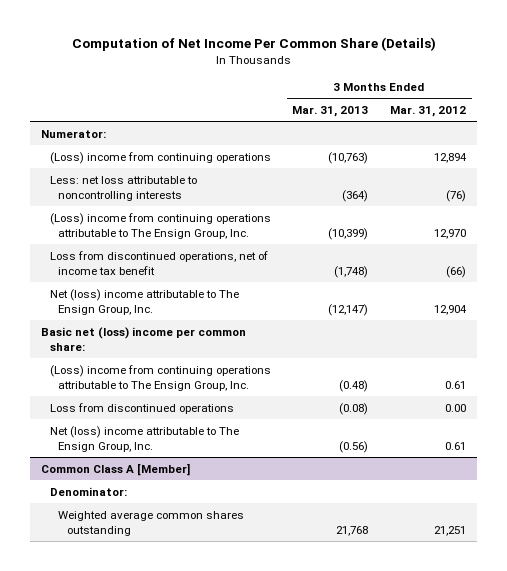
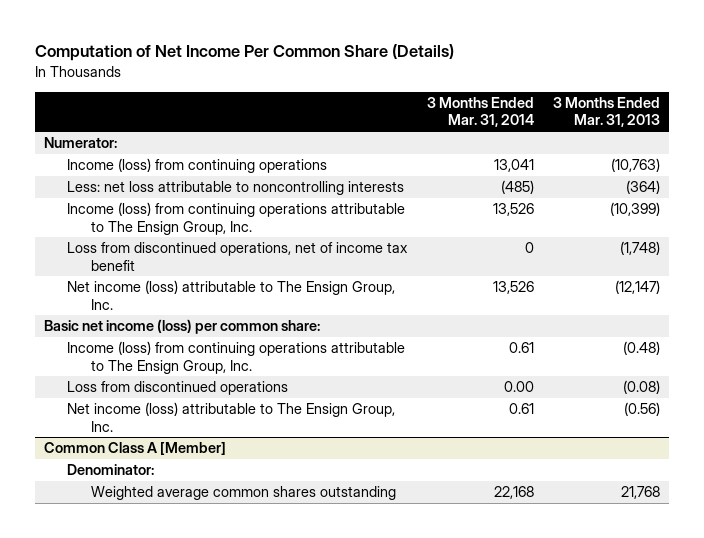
[390,106,467,118] Mar. 31, 2012 -> none
none -> [426,97,534,128] 3 Months Ended Mar. 31, 2014
[49,151,271,164] (Loss) income from continuing operations -> [67,158,328,174] Income (loss) from continuing operations
[49,212,271,239] (Loss) income from continuing operations attributable to The Ensign Group, Inc. -> [67,202,406,235] Income (loss) from continuing operations attributable to The Ensign Group, Inc.
[49,288,239,315] Net (loss) income attributable to The Ensign Group, Inc. -> [67,280,396,310] Net income (loss) attributable to The Ensign Group, Inc.
[41,326,247,351] Basic net (loss) income per common share: -> [44,319,321,335] Basic net income (loss) per common share:
[49,364,271,391] (Loss) income from continuing operations attributable to The Ensign Group, Inc. -> [67,341,406,374] Income (loss) from continuing operations attributable to The Ensign Group, Inc.
[49,425,239,452] Net (loss) income attributable to The Ensign Group, Inc. -> [67,402,396,432] Net income (loss) attributable to The Ensign Group, Inc.

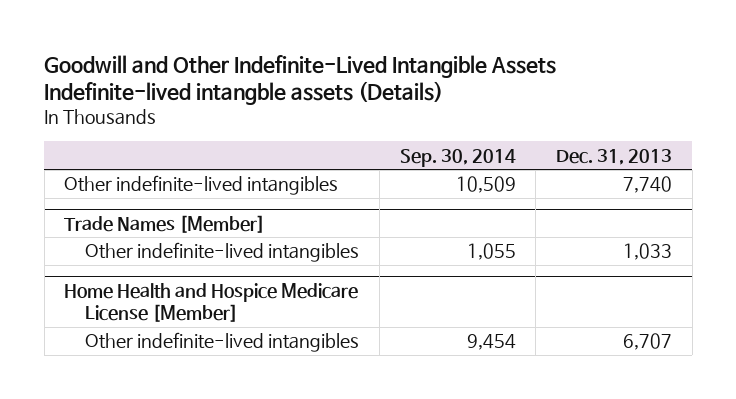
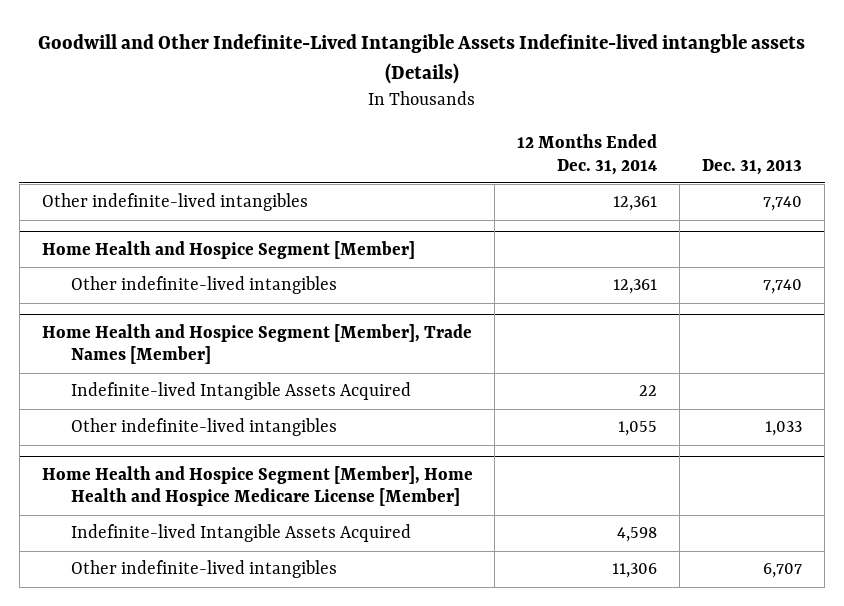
[399,148,516,167] Sep. 30, 2014 -> none
none -> [517,134,658,175] 12 Months Ended Dec. 31, 2014
[64,214,266,233] Trade Names [Member] -> none
none -> [41,240,415,259] Home Health and Hospice Segment [Member]
none -> [70,276,337,295] Other indefinite-lived intangibles
none -> [41,323,472,365] Home Health and Hospice Segment [Member], Trade Names [Member]
none -> [70,382,411,401] Indefinite-lived Intangible Assets Acquired
[64,282,359,323] Home Health and Hospice Medicare License [Member] -> [41,465,473,507] Home Health and Hospice Segment [Member], Home Health and Hospice Medicare License [Member]
none -> [70,524,411,543] Indefinite-lived Intangible Assets Acquired

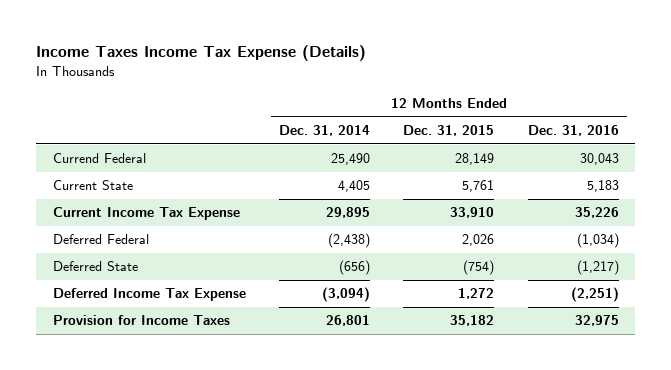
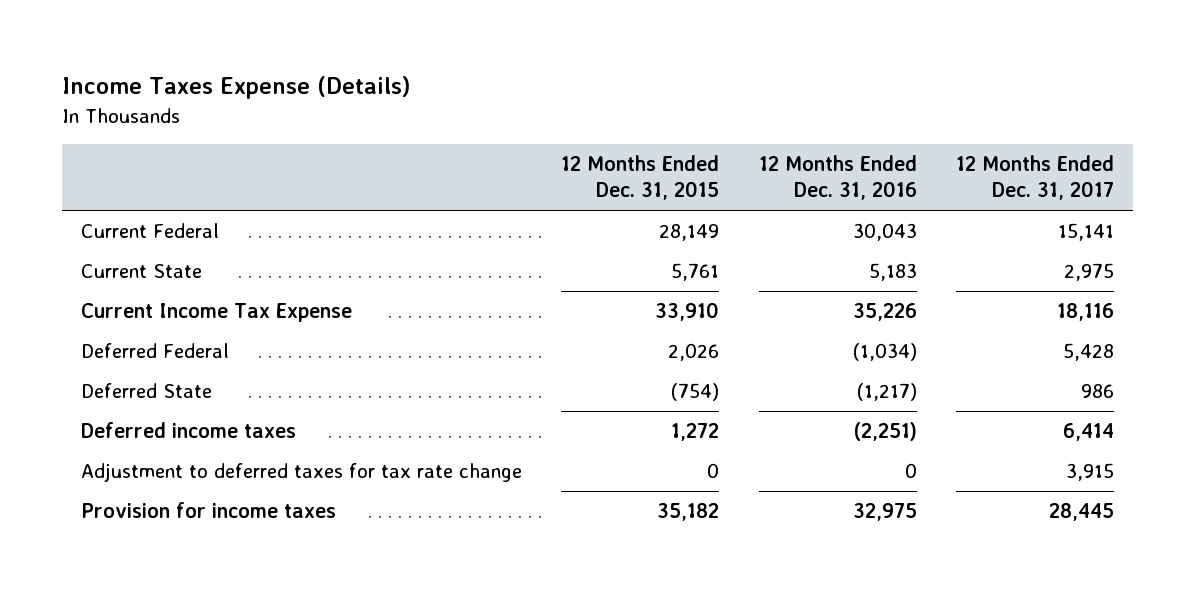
[35,45,366,62] Income Taxes Income Tax Expense (Details) -> [61,76,411,100] Income Taxes Expense (Details)
[278,125,370,137] Dec. 31, 2014 -> none
none -> [955,155,1114,201] 12 Months Ended Dec. 31, 2017
[52,153,146,164] Currend Federal -> [81,223,220,239] Current Federal
[52,288,246,302] Deferred Income Tax Expense -> [81,422,297,439] Deferred income taxes
none -> [81,463,523,483] Adjustment to deferred taxes for tax rate change
[52,315,230,326] Provision for Income Taxes -> [81,502,337,519] Provision for income taxes

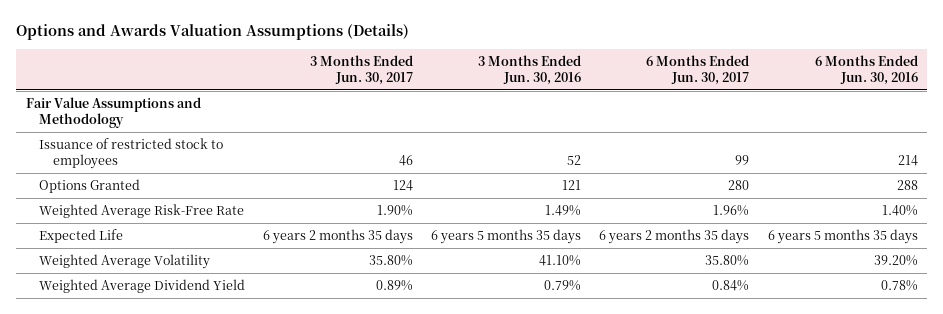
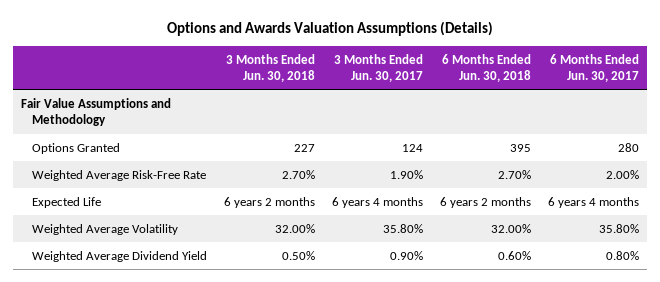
[478,54,582,85] 3 Months Ended Jun. 30, 2016 -> none
[814,54,918,85] 6 Months Ended Jun. 30, 2016 -> none
none -> [225,53,315,83] 3 Months Ended Jun. 30, 2018
none -> [441,53,531,83] 6 Months Ended Jun. 30, 2018
[39,138,224,170] Issuance of restricted stock to employees -> none
[713,205,750,217] 1.96% -> [605,169,639,179] 2.00%
[263,229,414,245] 6 years 2 months 35 days -> [331,196,423,208] 6 years 4 months
[599,229,750,245] 6 years 2 months 35 days -> [547,196,639,208] 6 years 4 months
[376,280,414,292] 0.89% -> [389,250,423,260] 0.90%
[712,280,750,292] 0.84% -> [605,250,639,260] 0.80%

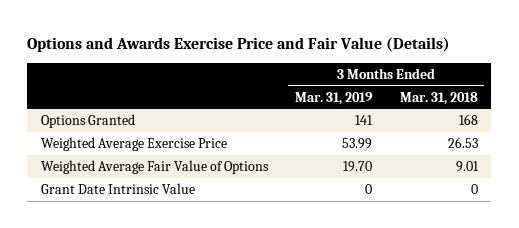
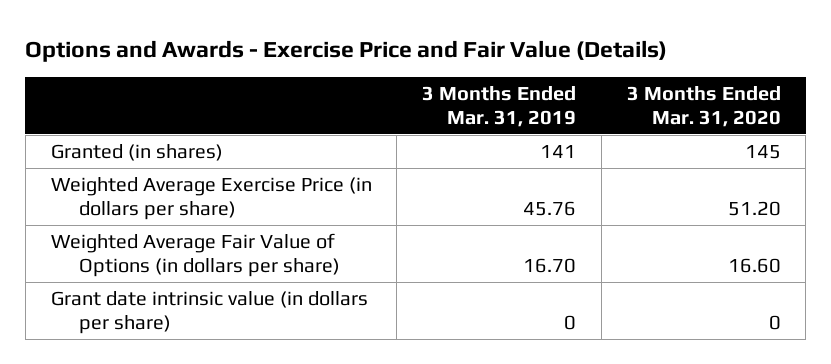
[27,36,451,52] Options and Awards Exercise Price and Fair Value (Details) -> [25,39,668,62] Options and Awards - Exercise Price and Fair Value (Details)
[399,91,478,105] Mar. 31, 2018 -> none
none -> [626,85,781,127] 3 Months Ended Mar. 31, 2020
[40,114,135,129] Options Granted -> [50,144,223,162] Granted (in shares)
[40,137,227,152] Weighted Average Exercise Price -> [50,177,372,221] Weighted Average Exercise Price (in dollars per share)
[342,138,373,150] 53.99 -> [523,201,577,217] 45.76
[40,160,269,175] Weighted Average Fair Value of Options -> [50,233,340,278] Weighted Average Fair Value of Options (in dollars per share)
[343,161,373,173] 19.70 -> [523,258,577,274] 16.70
[40,183,195,195] Grant Date Intrinsic Value -> [50,291,368,335] Grant date intrinsic value (in dollars per share)

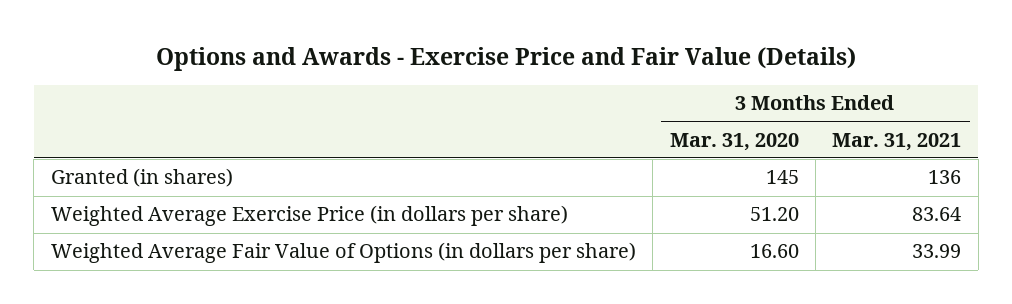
[422,85,577,127] 3 Months Ended Mar. 31, 2019 -> none
none -> [832,132,962,151] Mar. 31, 2021
[50,291,368,335] Grant date intrinsic value (in dollars per share) -> none

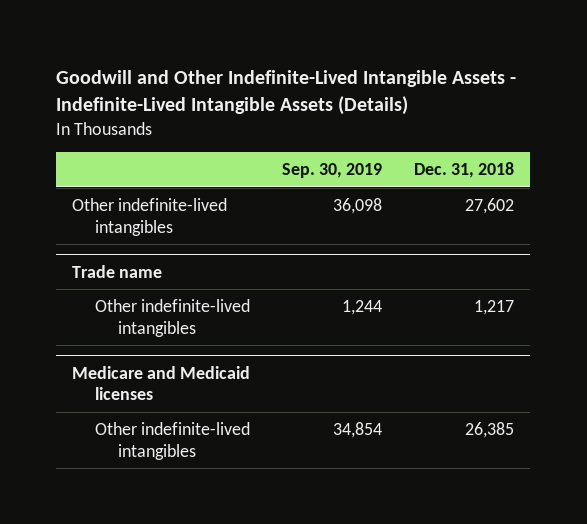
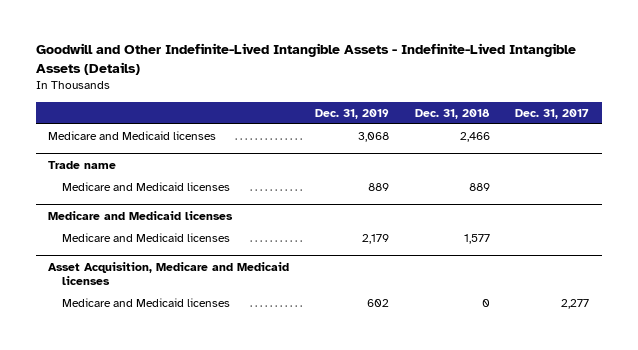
[282,163,383,179] Sep. 30, 2019 -> none
none -> [315,108,390,119] Dec. 31, 2019
none -> [515,108,590,119] Dec. 31, 2017
[72,197,228,236] Other indefinite-lived intangibles -> none
none -> [48,131,217,141] Medicare and Medicaid licenses
[94,298,250,337] Other indefinite-lived intangibles -> none
none -> [61,182,230,192] Medicare and Medicaid licenses
[94,421,250,460] Other indefinite-lived intangibles -> none
none -> [61,233,230,243] Medicare and Medicaid licenses
none -> [48,262,290,286] Asset Acquisition, Medicare and Medicaid licenses
none -> [61,298,230,308] Medicare and Medicaid licenses

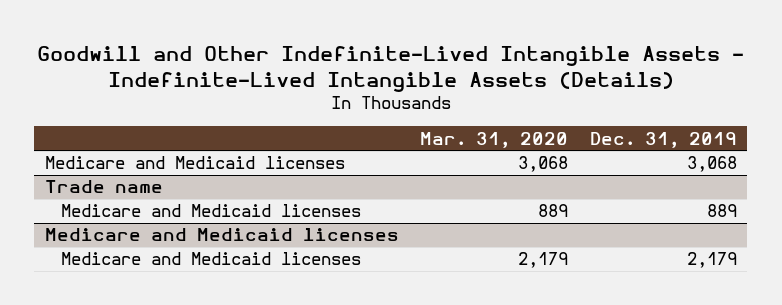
[414,108,490,119] Dec. 31, 2018 -> none
[515,108,590,119] Dec. 31, 2017 -> none
none -> [420,131,569,148] Mar. 31, 2020
[48,262,290,286] Asset Acquisition, Medicare and Medicaid licenses -> none
[61,298,230,308] Medicare and Medicaid licenses -> none

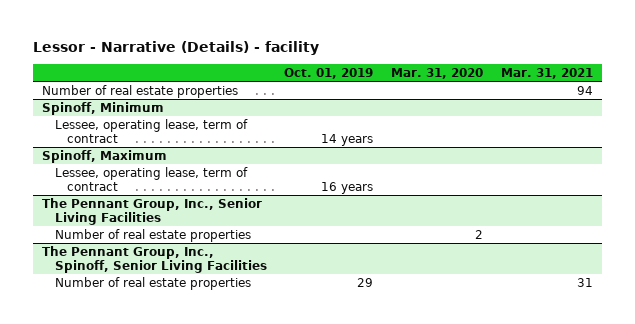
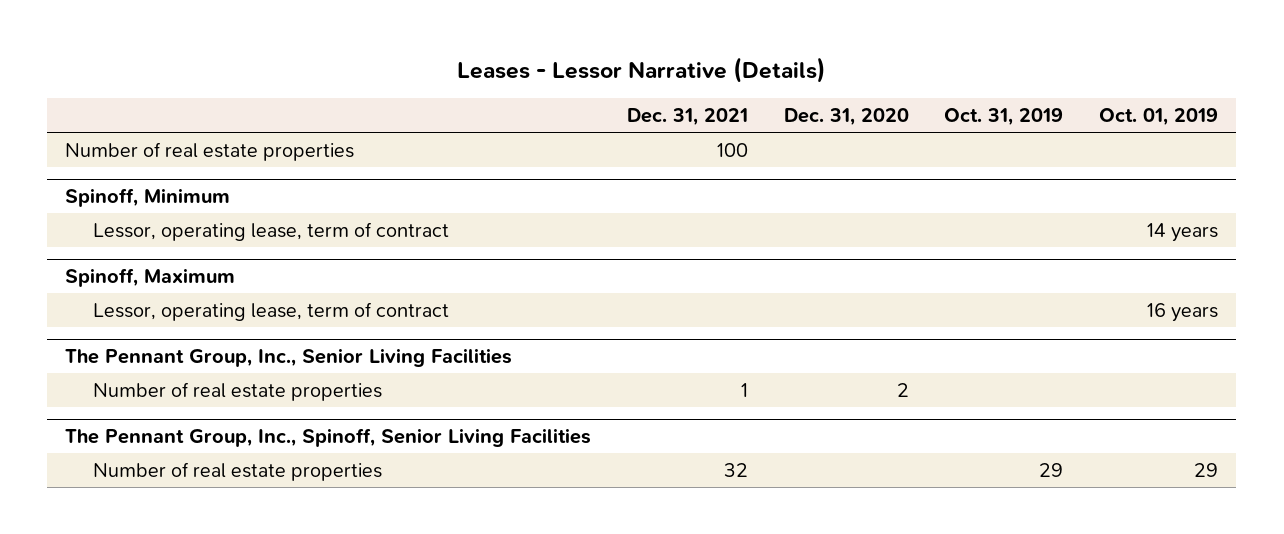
[33,40,320,55] Lessor - Narrative (Details) - facility -> [456,57,826,84] Leases - Lessor Narrative (Details)
[391,67,484,79] Mar. 31, 2020 -> none
[500,67,593,79] Mar. 31, 2021 -> none
none -> [627,107,749,126] Dec. 31, 2021
none -> [783,107,909,126] Dec. 31, 2020
none -> [944,107,1064,126] Oct. 31, 2019
[54,119,248,144] Lessee, operating lease, term of contract -> [93,221,450,241] Lessor, operating lease, term of contract
[54,167,248,192] Lessee, operating lease, term of contract -> [93,301,450,321] Lessor, operating lease, term of contract

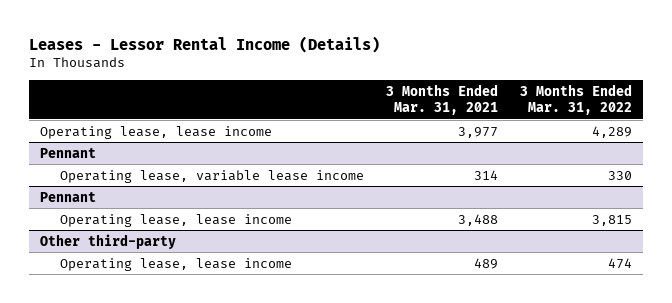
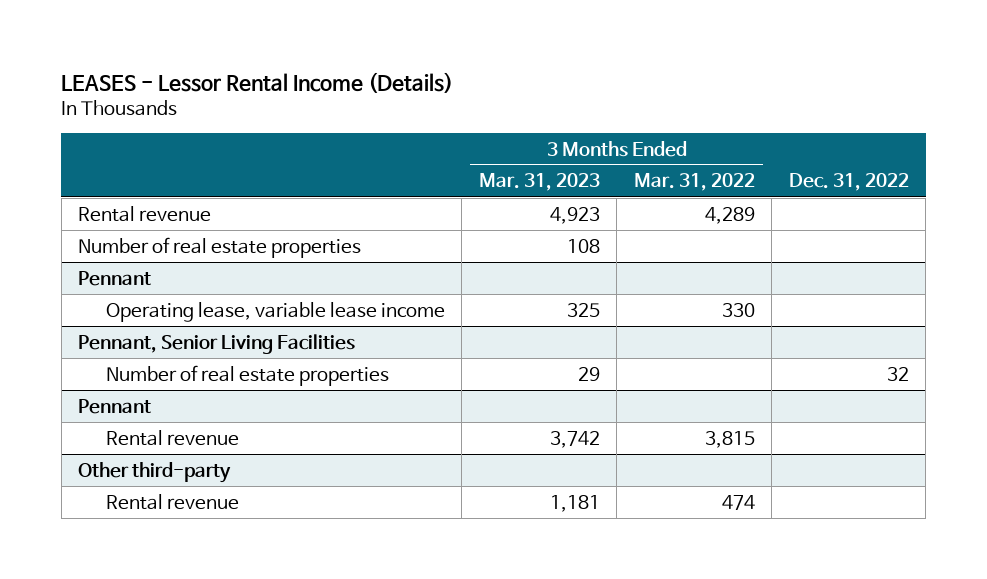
[29,35,381,53] Leases - Lessor Rental Income (Details) -> [61,71,454,93] LEASES - Lessor Rental Income (Details)
[386,84,499,116] 3 Months Ended Mar. 31, 2021 -> none
none -> [478,173,600,192] Mar. 31, 2023
none -> [788,173,909,192] Dec. 31, 2022
[40,125,273,139] Operating lease, lease income -> [78,205,212,222] Rental revenue
none -> [78,236,362,258] Number of real estate properties
none -> [78,333,356,354] Pennant, Senior Living Facilities
none -> [105,364,389,386] Number of real estate properties
[60,213,293,227] Operating lease, lease income -> [105,429,239,446] Rental revenue
[60,257,293,271] Operating lease, lease income -> [105,493,239,510] Rental revenue

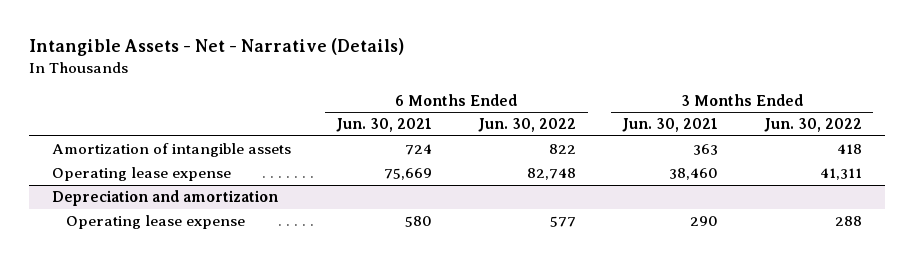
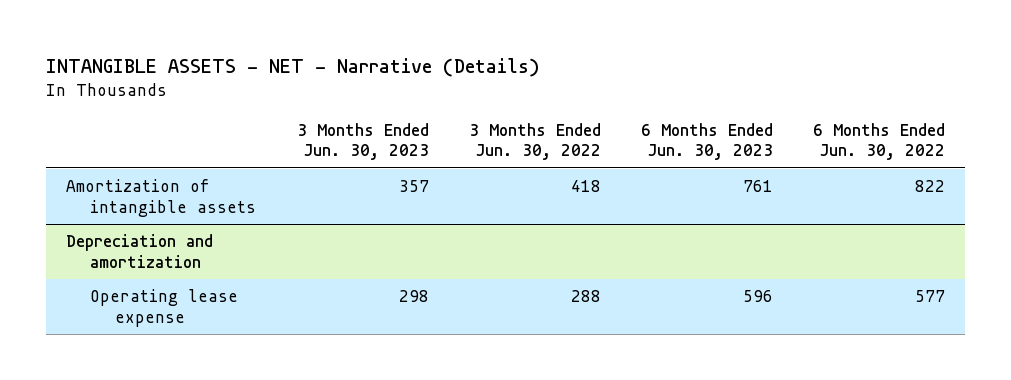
[28,38,404,57] Intangible Assets - Net - Narrative (Details) -> [46,57,541,77] INTANGIBLE ASSETS - NET - Narrative (Details)
[336,118,433,133] Jun. 30, 2021 -> none
[622,118,719,133] Jun. 30, 2021 -> none
none -> [296,122,429,161] 3 Months Ended Jun. 30, 2023
none -> [640,122,773,161] 6 Months Ended Jun. 30, 2023
[51,167,231,182] Operating lease expense -> none

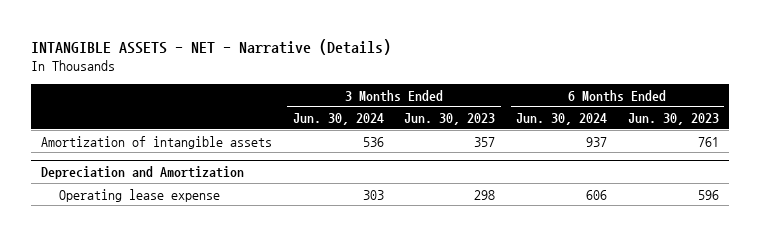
[468,122,601,161] 3 Months Ended Jun. 30, 2022 -> none
[812,122,945,161] 6 Months Ended Jun. 30, 2022 -> none
none -> [292,113,384,126] Jun. 30, 2024
none -> [516,113,608,126] Jun. 30, 2024
[66,233,214,268] Depreciation and amortization -> [40,165,244,179] Depreciation and Amortization

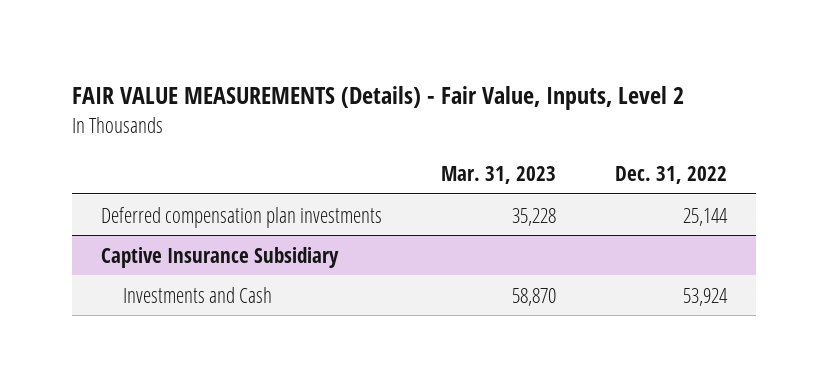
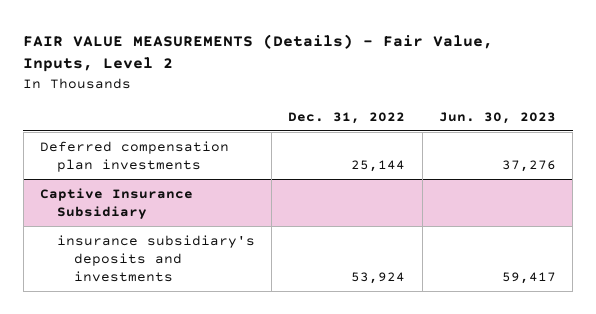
[440,166,556,185] Mar. 31, 2023 -> none
none -> [438,111,556,124] Jun. 30, 2023
[122,286,272,303] Investments and Cash -> [56,234,255,283] insurance subsidiary's deposits and investments

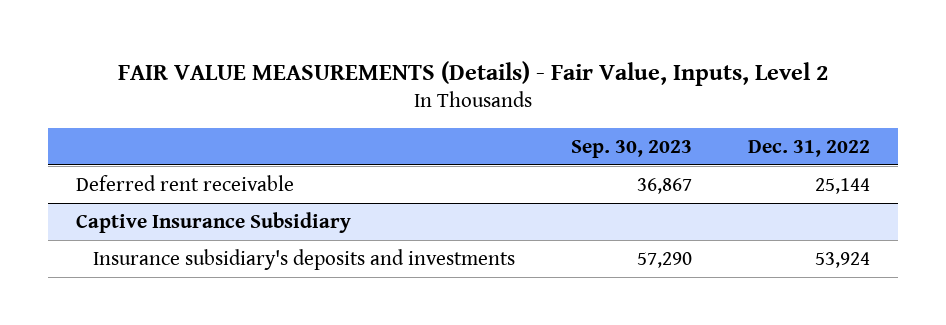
[438,111,556,124] Jun. 30, 2023 -> none
none -> [570,139,692,158] Sep. 30, 2023
[39,140,229,172] Deferred compensation plan investments -> [75,174,294,191] Deferred rent receivable
[56,234,255,283] insurance subsidiary's deposits and investments -> [92,248,515,270] Insurance subsidiary's deposits and investments

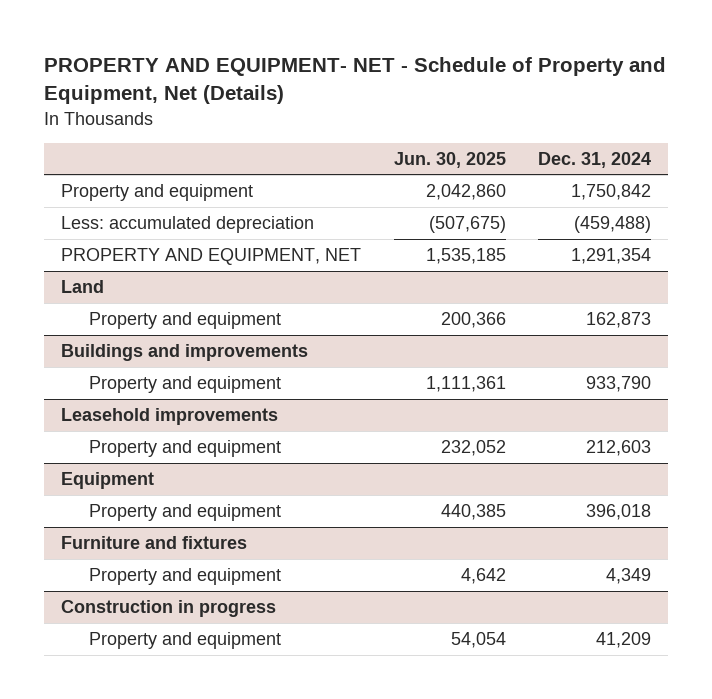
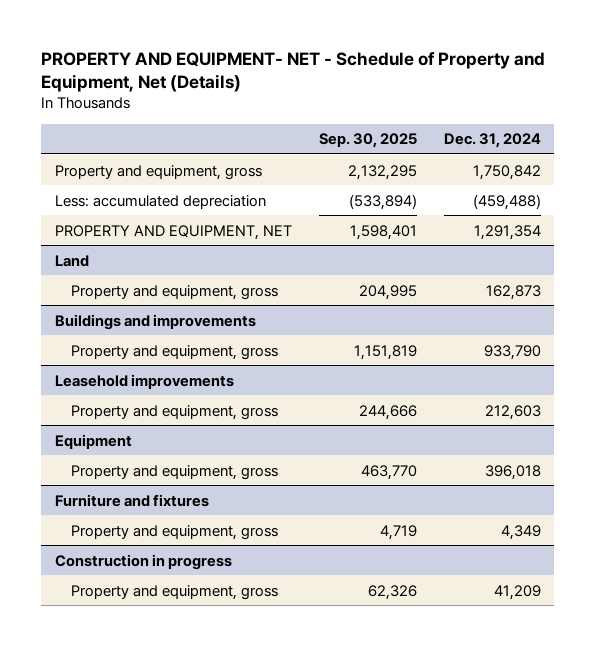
[393,151,506,168] Jun. 30, 2025 -> none
none -> [318,133,417,149] Sep. 30, 2025
[60,183,253,201] Property and equipment -> [54,164,262,180] Property and equipment, gross
[89,311,282,329] Property and equipment -> [71,284,279,300] Property and equipment, gross
[89,375,282,393] Property and equipment -> [71,344,279,360] Property and equipment, gross
[89,439,282,457] Property and equipment -> [71,404,279,420] Property and equipment, gross
[89,503,282,521] Property and equipment -> [71,464,279,480] Property and equipment, gross
[89,567,282,585] Property and equipment -> [71,524,279,540] Property and equipment, gross
[89,631,282,649] Property and equipment -> [71,584,279,600] Property and equipment, gross

